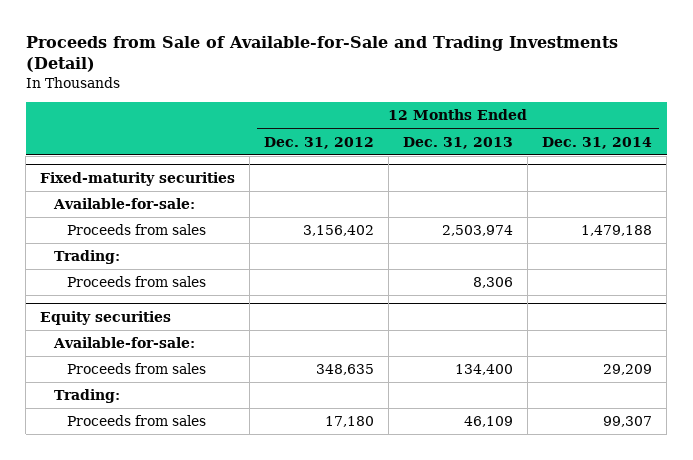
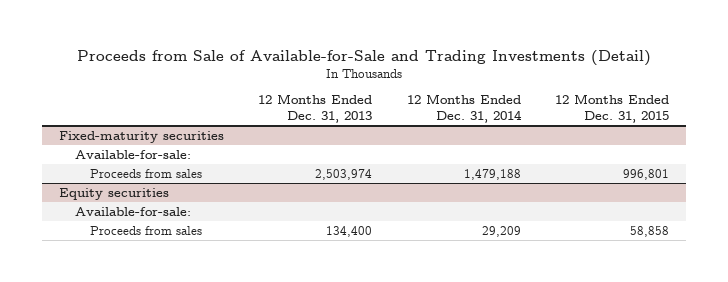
[264,136,375,149] Dec. 31, 2012 -> none
none -> [555,94,670,123] 12 Months Ended Dec. 31, 2015
[53,250,120,265] Trading: -> none
[66,276,206,288] Proceeds from sales -> none
[53,389,120,404] Trading: -> none
[66,415,206,427] Proceeds from sales -> none

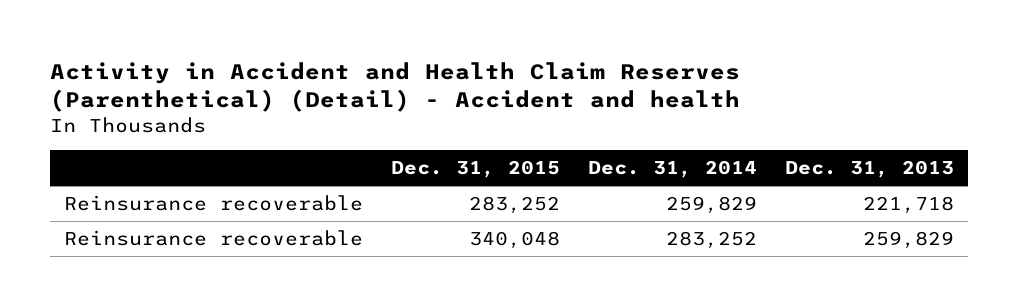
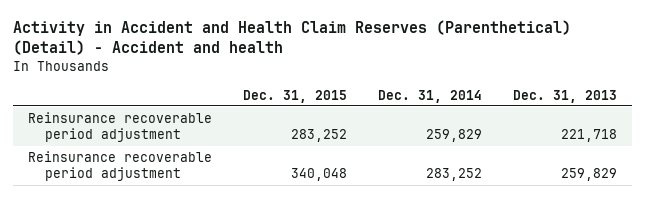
[64,194,364,211] Reinsurance recoverable -> [28,111,213,143] Reinsurance recoverable period adjustment
[64,229,364,246] Reinsurance recoverable -> [28,150,213,182] Reinsurance recoverable period adjustment

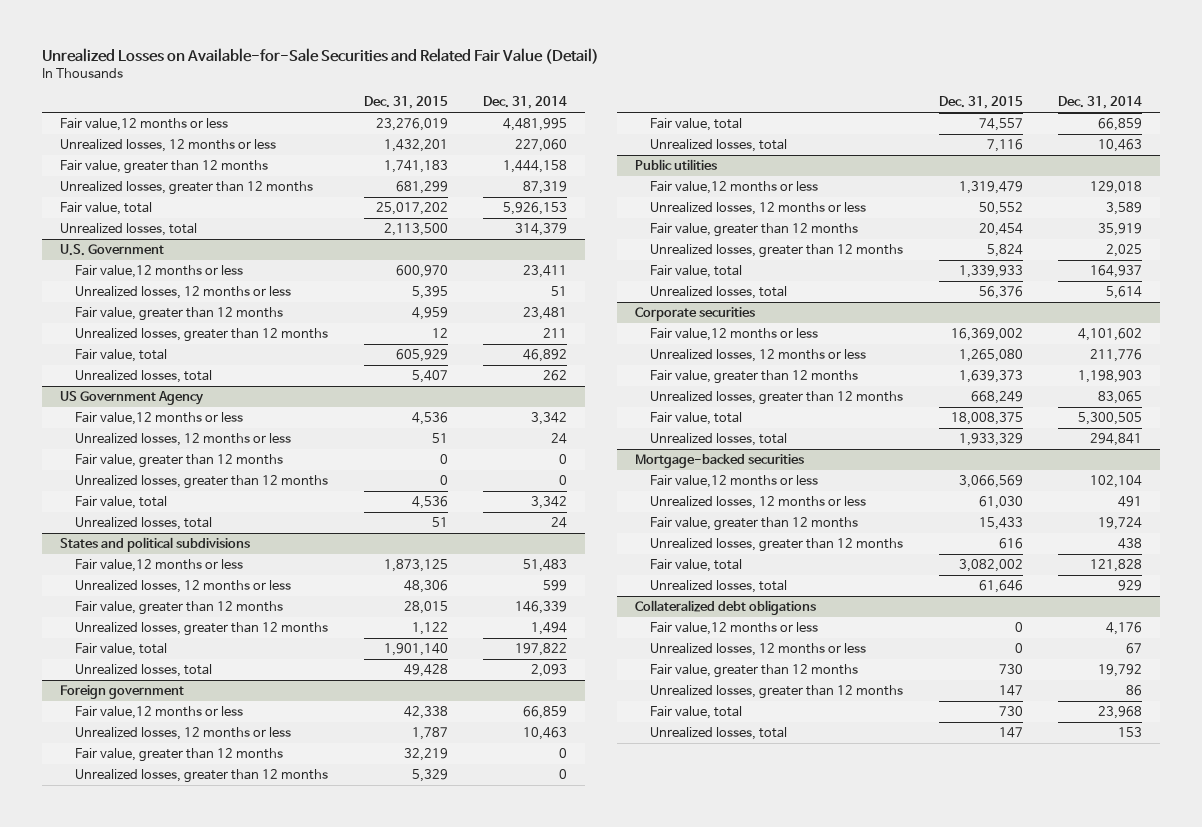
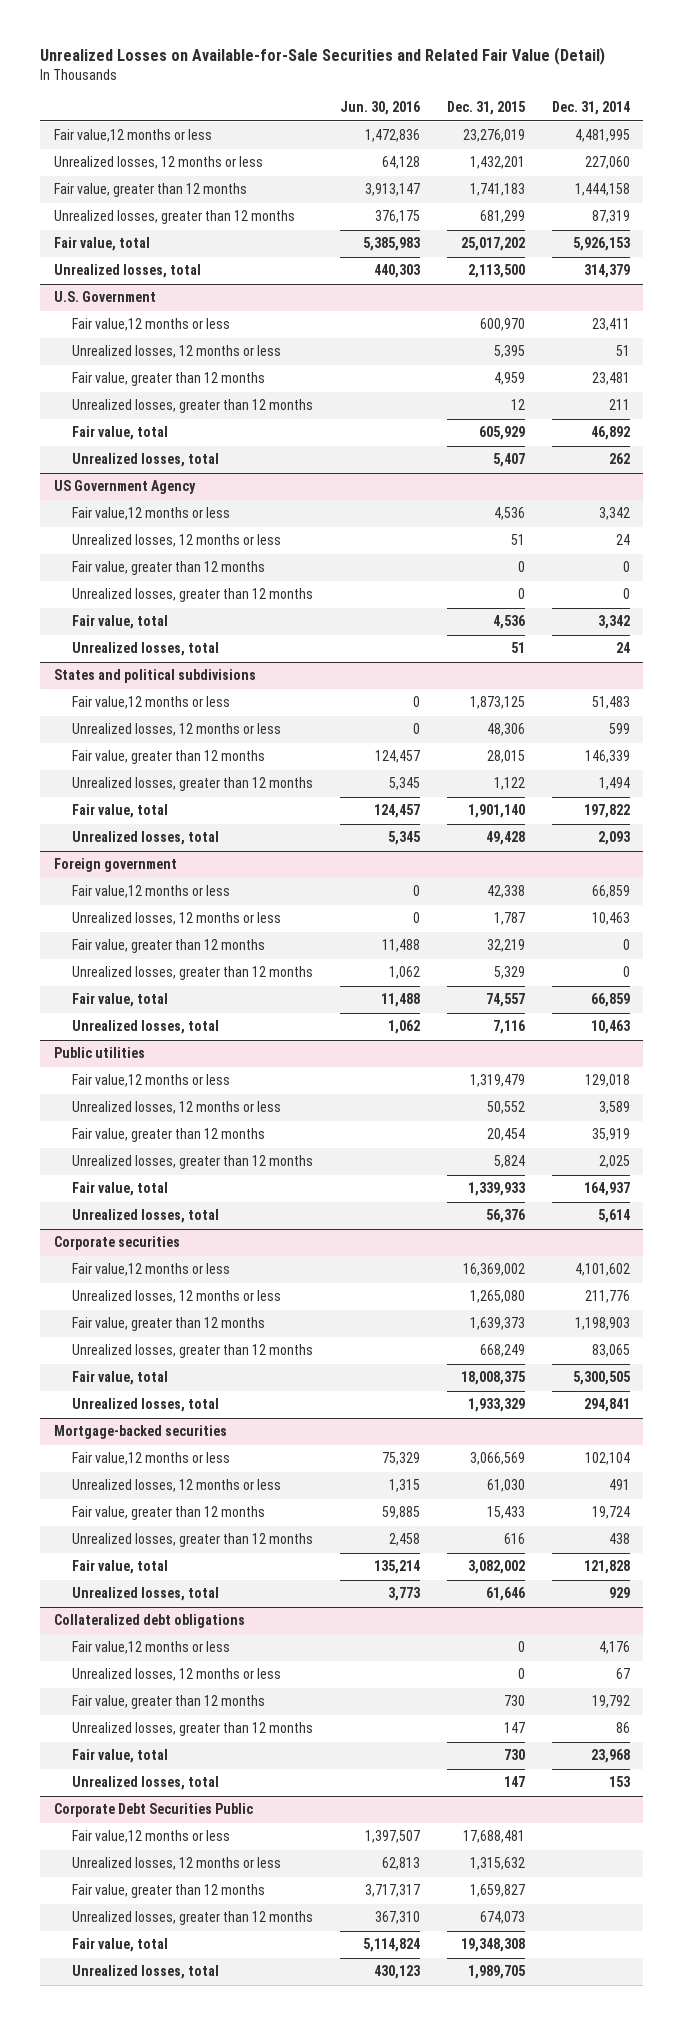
none -> [339,101,420,116] Jun. 30, 2016
none -> [53,1803,253,1818] Corporate Debt Securities Public
none -> [72,1830,231,1844] Fair value,12 months or less
none -> [72,1857,282,1871] Unrealized losses, 12 months or less
none -> [72,1884,266,1899] Fair value, greater than 12 months
none -> [72,1911,314,1926] Unrealized losses, greater than 12 months
none -> [72,1938,169,1953] Fair value, total
none -> [72,1965,220,1980] Unrealized losses, total

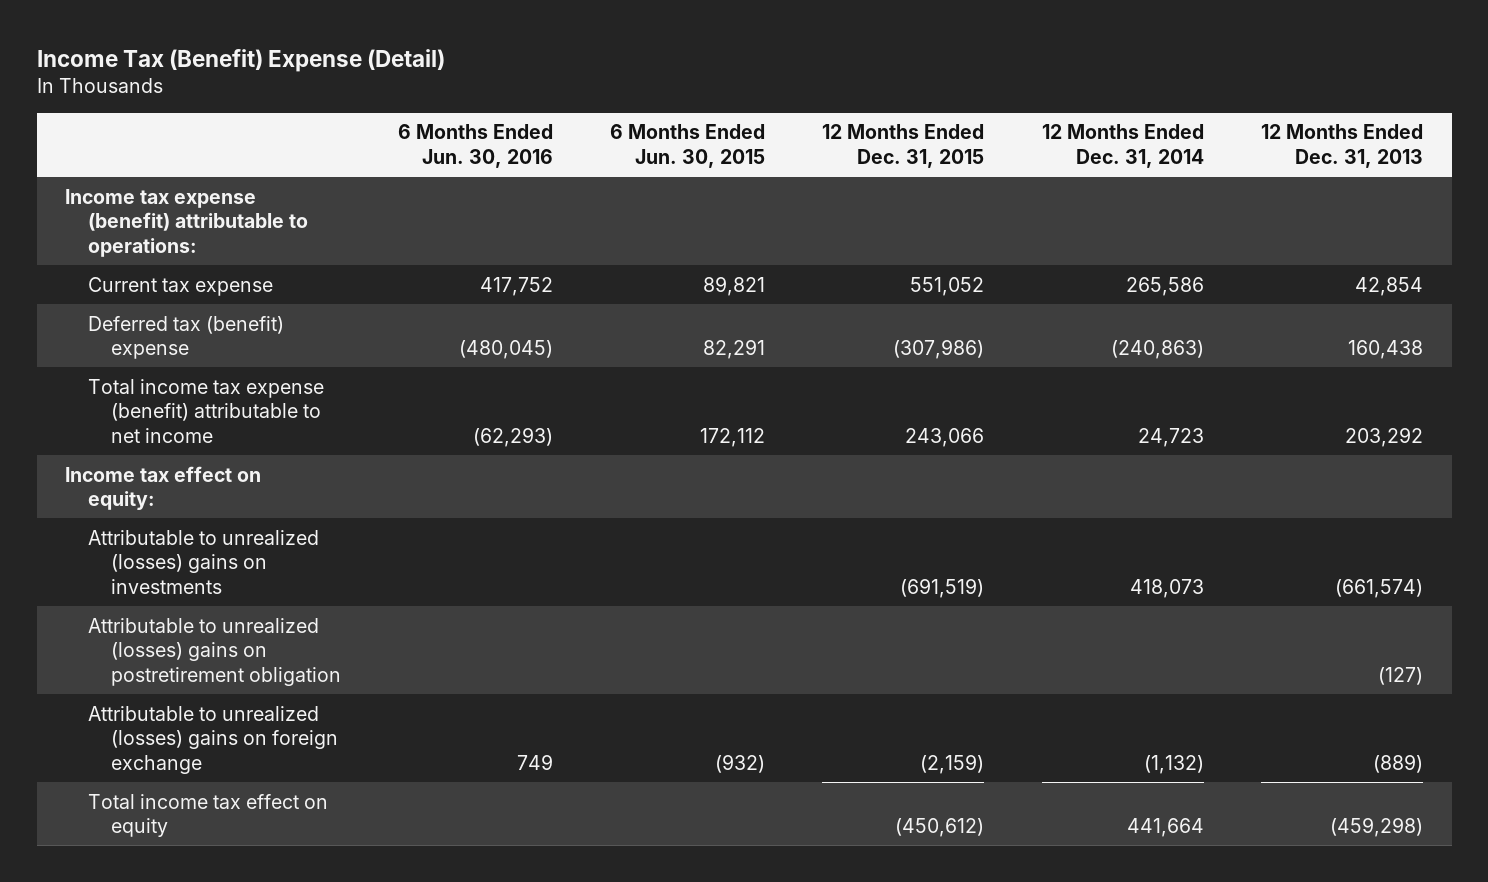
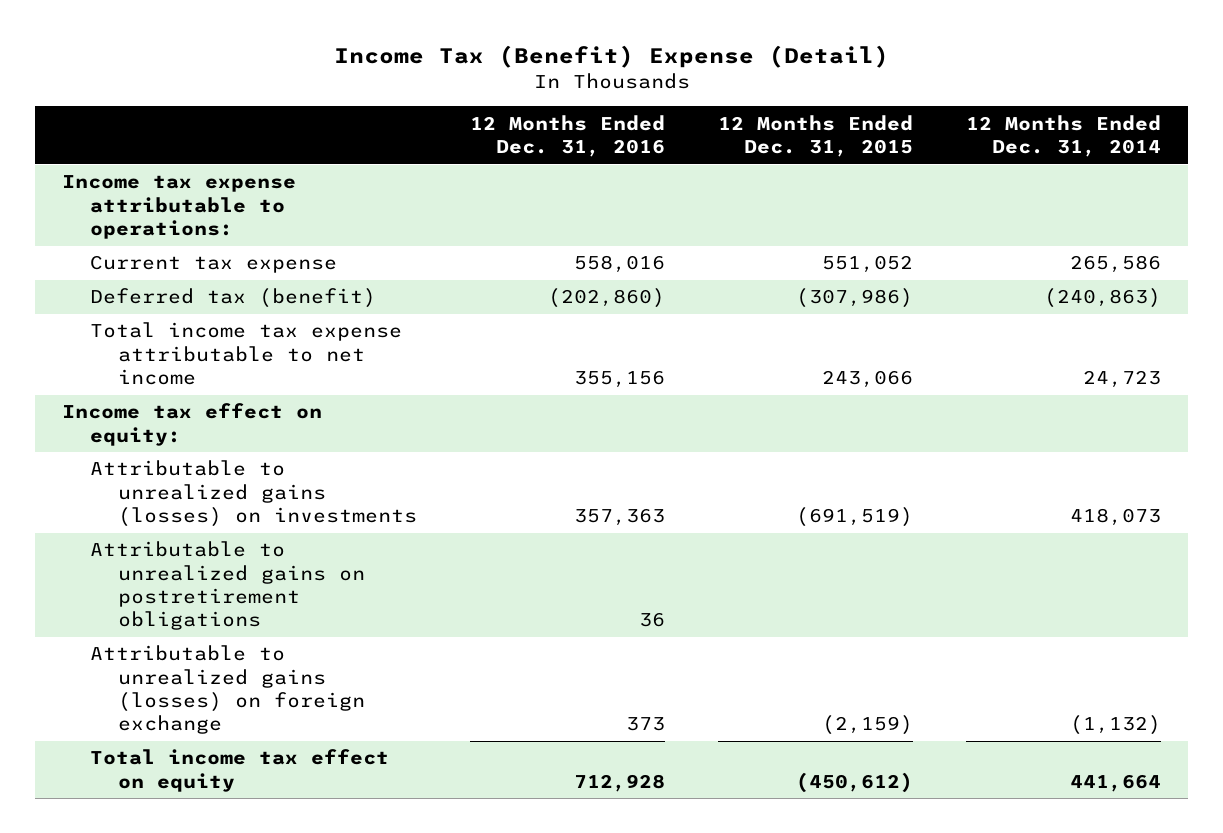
[398,124,554,168] 6 Months Ended Jun. 30, 2016 -> none
[610,124,766,168] 6 Months Ended Jun. 30, 2015 -> none
[1260,124,1423,168] 12 Months Ended Dec. 31, 2013 -> none
none -> [470,114,666,158] 12 Months Ended Dec. 31, 2016
[65,188,309,257] Income tax expense (benefit) attributable to operations: -> [61,175,296,240] Income tax expense attributable to operations:
[88,315,285,360] Deferred tax (benefit) expense -> [89,288,376,309] Deferred tax (benefit)
[88,378,325,443] Total income tax expense (benefit) attributable to net income -> [89,322,402,386] Total income tax expense attributable to net income
[88,529,320,594] Attributable to unrealized (losses) gains on investments -> [89,460,418,528] Attributable to unrealized gains (losses) on investments
[88,617,341,686] Attributable to unrealized (losses) gains on postretirement obligation -> [89,541,366,631] Attributable to unrealized gains on postretirement obligations
[88,705,338,774] Attributable to unrealized (losses) gains on foreign exchange -> [89,645,366,735] Attributable to unrealized gains (losses) on foreign exchange

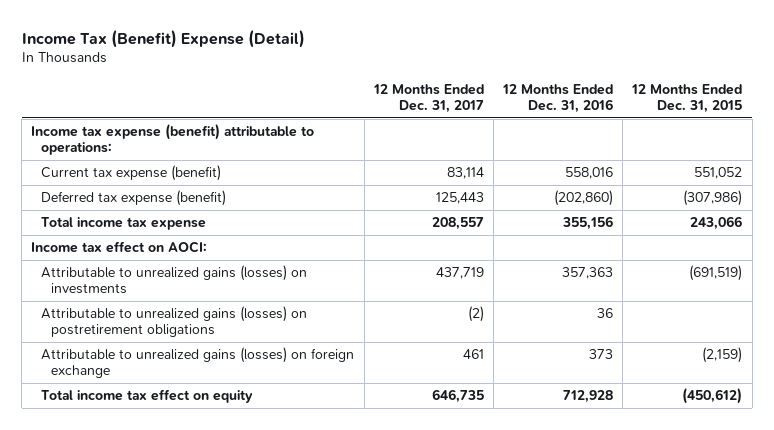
[966,114,1162,158] 12 Months Ended Dec. 31, 2014 -> none
none -> [372,83,484,113] 12 Months Ended Dec. 31, 2017
[61,175,296,240] Income tax expense attributable to operations: -> [31,124,315,156] Income tax expense (benefit) attributable to operations:
[89,255,337,274] Current tax expense -> [41,165,222,182] Current tax expense (benefit)
[89,288,376,309] Deferred tax (benefit) -> [41,190,227,207] Deferred tax expense (benefit)
[89,322,402,386] Total income tax expense attributable to net income -> [41,217,207,231] Total income tax expense
[61,403,322,446] Income tax effect on equity: -> [31,241,208,254] Income tax effect on AOCI:
[89,541,366,631] Attributable to unrealized gains on postretirement obligations -> [41,306,308,338] Attributable to unrealized gains (losses) on postretirement obligations

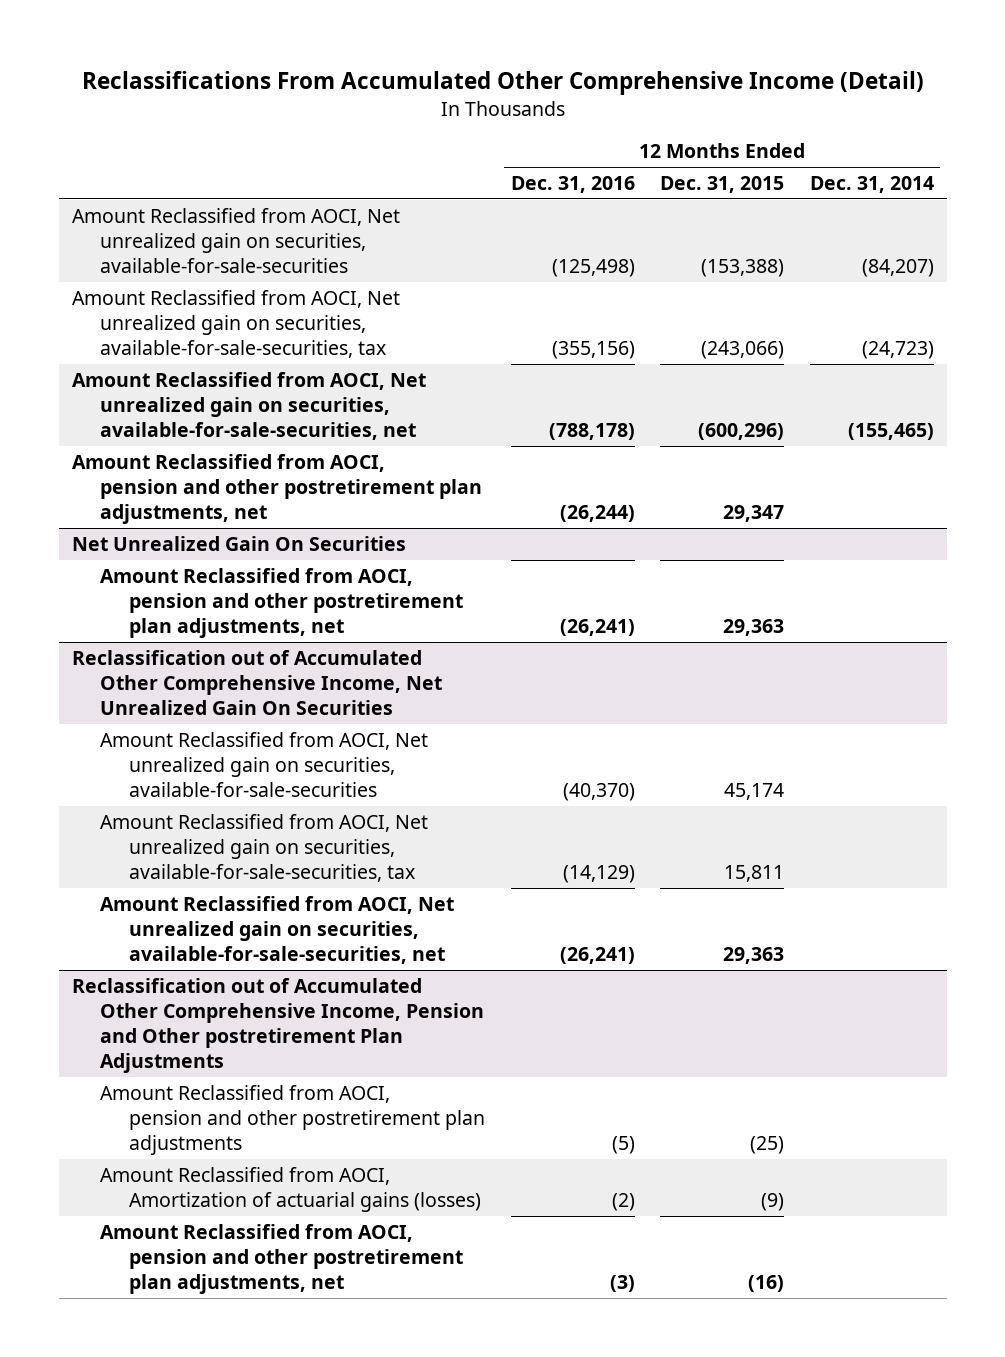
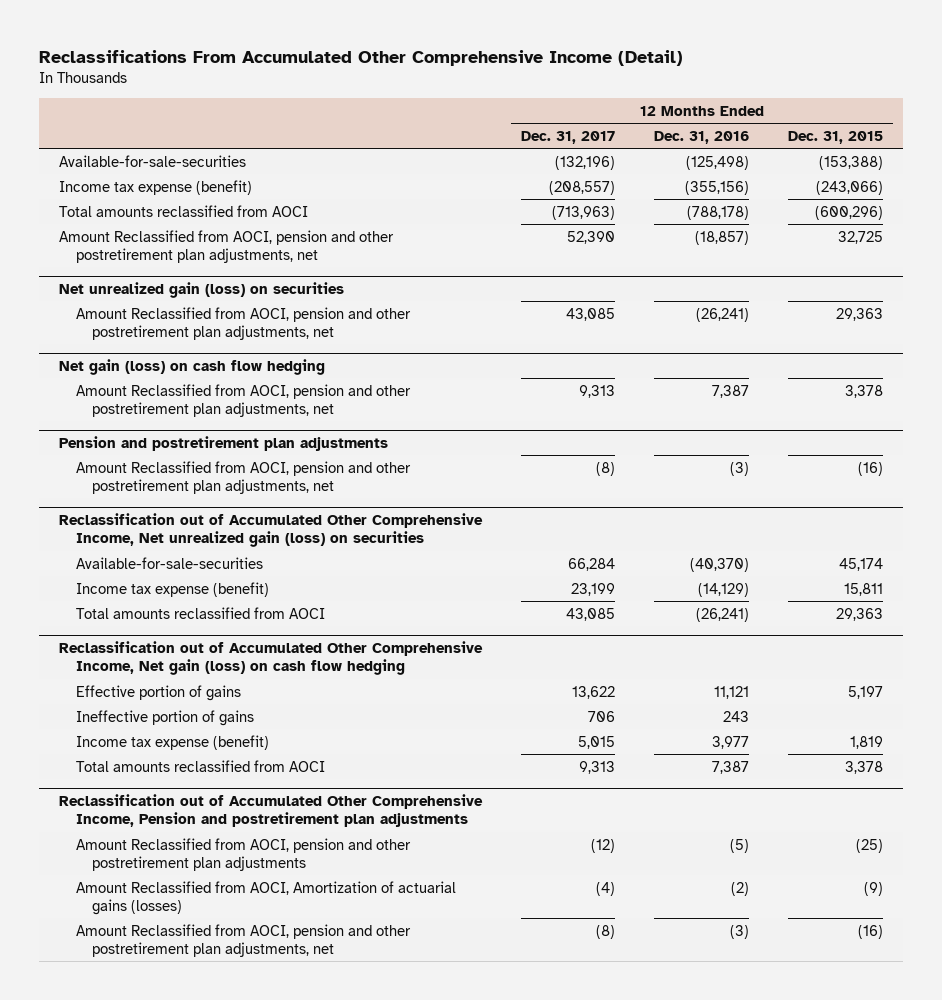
[809,176,934,194] Dec. 31, 2014 -> none
none -> [520,130,615,144] Dec. 31, 2017
[71,207,400,274] Amount Reclassified from AOCI, Net unrealized gain on securities, available-for-sale-securities -> [58,154,246,167] Available-for-sale-securities
[71,289,400,359] Amount Reclassified from AOCI, Net unrealized gain on securities, available-for-sale-securities, tax -> [58,179,252,195] Income tax expense (benefit)
[71,371,426,441] Amount Reclassified from AOCI, Net unrealized gain on securities, available-for-sale-securities, net -> [58,204,308,217] Total amounts reclassified from AOCI
[559,505,635,523] (26,244) -> [695,230,750,245] (18,857)
[723,505,785,523] 29,347 -> [838,230,884,244] 32,725
[71,535,406,551] Net Unrealized Gain On Securities -> [58,281,344,298] Net unrealized gain (loss) on securities
none -> [58,358,325,375] Net gain (loss) on cash flow hedging
none -> [75,383,411,418] Amount Reclassified from AOCI, pension and other postretirement plan adjustments, net
none -> [58,435,388,451] Pension and postretirement plan adjustments
none -> [75,460,411,495] Amount Reclassified from AOCI, pension and other postretirement plan adjustments, net
[71,649,443,716] Reclassification out of Accumulated Other Comprehensive Income, Net Unrealized Gain On Securities -> [58,512,483,548] Reclassification out of Accumulated Other Comprehensive Income, Net unrealized gain (loss) on securities
[100,731,429,798] Amount Reclassified from AOCI, Net unrealized gain on securities, available-for-sale-securities -> [75,556,263,569] Available-for-sale-securities
[100,813,429,883] Amount Reclassified from AOCI, Net unrealized gain on securities, available-for-sale-securities, tax -> [75,581,269,597] Income tax expense (benefit)
[100,895,455,965] Amount Reclassified from AOCI, Net unrealized gain on securities, available-for-sale-securities, net -> [75,606,325,619] Total amounts reclassified from AOCI
none -> [58,640,483,676] Reclassification out of Accumulated Other Comprehensive Income, Net gain (loss) on cash flow hedging
none -> [75,684,241,701] Effective portion of gains
none -> [75,709,254,726] Ineffective portion of gains
none -> [75,734,269,750] Income tax expense (benefit)
none -> [75,759,325,772] Total amounts reclassified from AOCI
[71,977,485,1074] Reclassification out of Accumulated Other Comprehensive Income, Pension and Other postretirement Plan Adjustments -> [58,793,483,828] Reclassification out of Accumulated Other Comprehensive Income, Pension and postretirement plan adjustments

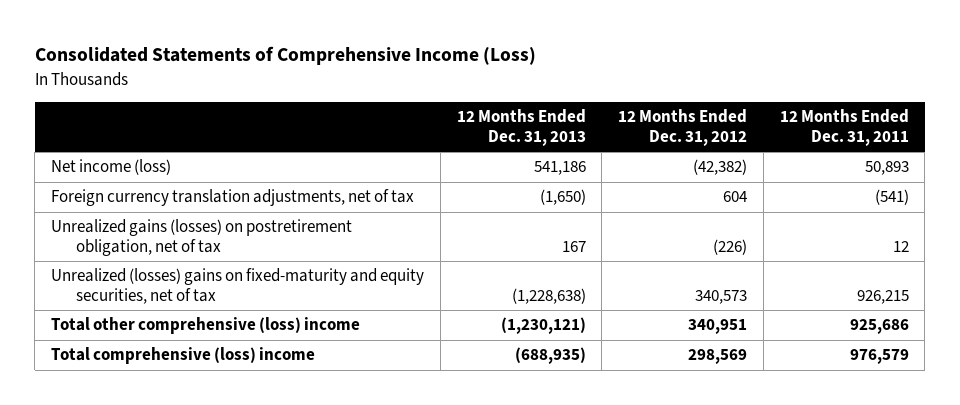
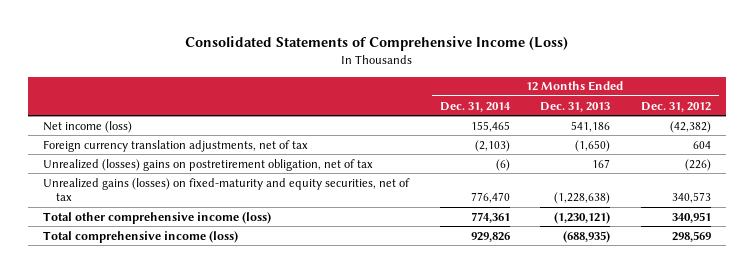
[779,109,909,147] 12 Months Ended Dec. 31, 2011 -> none
none -> [439,101,511,112] Dec. 31, 2014
[51,219,353,257] Unrealized gains (losses) on postretirement obligation, net of tax -> [42,158,373,171] Unrealized (losses) gains on postretirement obligation, net of tax
[51,268,425,305] Unrealized (losses) gains on fixed-maturity and equity securities, net of tax -> [42,177,410,202] Unrealized gains (losses) on fixed-maturity and equity securities, net of tax
[51,317,361,335] Total other comprehensive (loss) income -> [42,211,271,224] Total other comprehensive income (loss)
[51,347,316,365] Total comprehensive (loss) income -> [42,230,238,243] Total comprehensive income (loss)

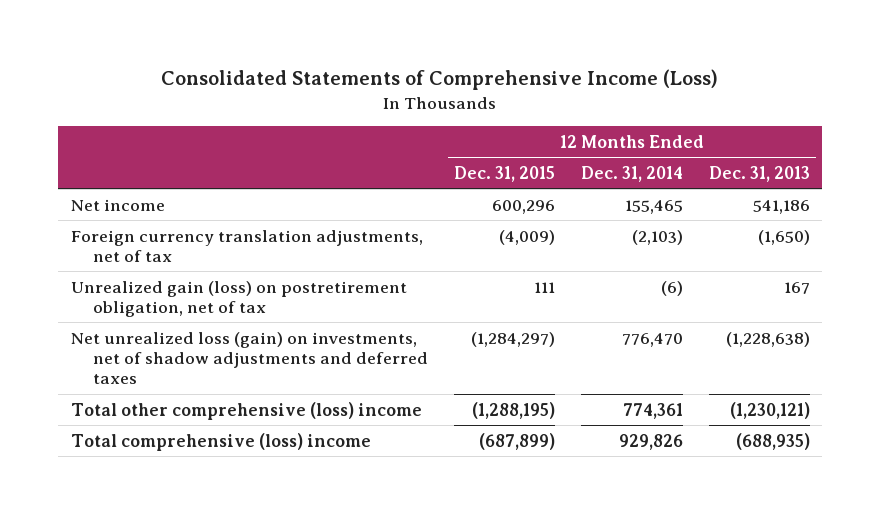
[641,101,712,112] Dec. 31, 2012 -> none
none -> [454,165,556,182] Dec. 31, 2015
[42,120,132,133] Net income (loss) -> [70,198,165,211] Net income
[42,158,373,171] Unrealized (losses) gains on postretirement obligation, net of tax -> [70,280,407,317] Unrealized gain (loss) on postretirement obligation, net of tax
[42,177,410,202] Unrealized gains (losses) on fixed-maturity and equity securities, net of tax -> [70,331,429,385] Net unrealized loss (gain) on investments, net of shadow adjustments and deferred taxes
[42,211,271,224] Total other comprehensive income (loss) -> [70,401,422,420] Total other comprehensive (loss) income
[42,230,238,243] Total comprehensive income (loss) -> [70,432,371,451] Total comprehensive (loss) income

